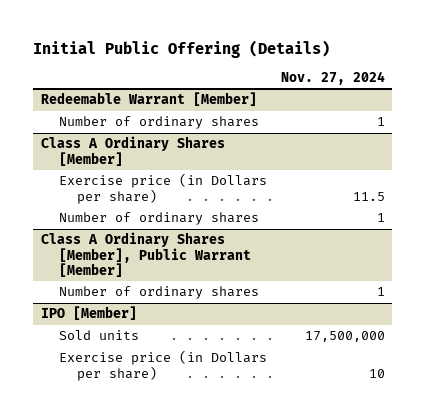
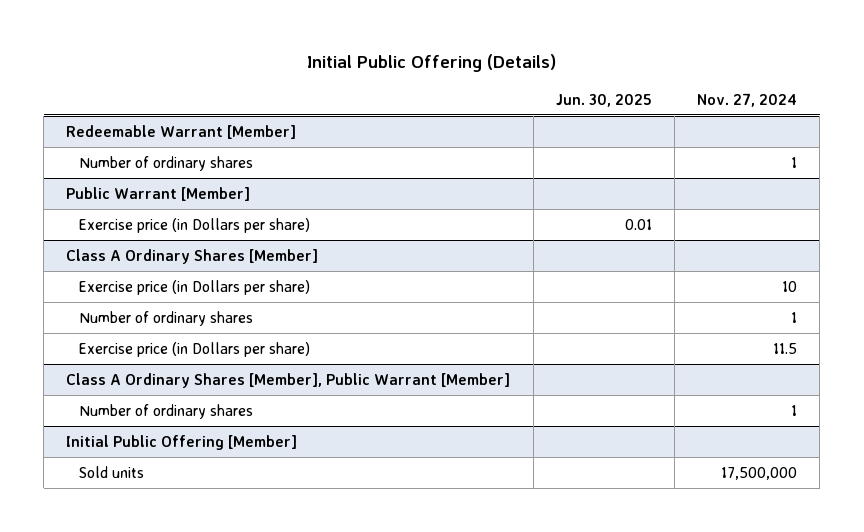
none -> [555,93,652,107] Jun. 30, 2025
none -> [66,186,251,201] Public Warrant [Member]
none -> [79,217,311,233] Exercise price (in Dollars per share)
none -> [79,279,311,295] Exercise price (in Dollars per share)
[58,173,267,204] Exercise price (in Dollars per share) -> [79,341,311,357] Exercise price (in Dollars per share)
[40,306,137,321] IPO [Member] -> [66,434,298,450] Initial Public Offering [Member]
[58,350,267,381] Exercise price (in Dollars per share) -> none

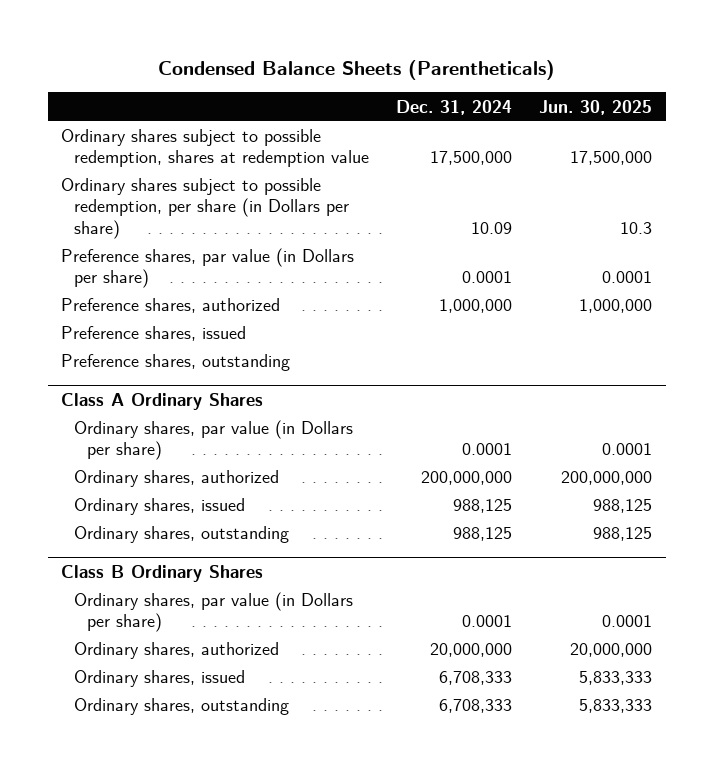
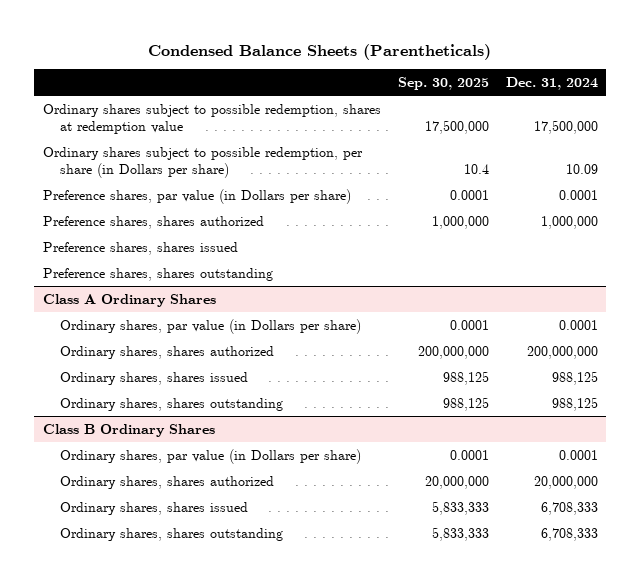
[539,99,653,115] Jun. 30, 2025 -> none
none -> [397,76,489,90] Sep. 30, 2025
[61,298,281,314] Preference shares, authorized -> [42,215,264,229] Preference shares, shares authorized
[61,326,247,342] Preference shares, issued -> [42,241,238,255] Preference shares, shares issued
[61,354,291,372] Preference shares, outstanding -> [42,267,273,281] Preference shares, shares outstanding
[74,470,280,488] Ordinary shares, authorized -> [60,345,275,359] Ordinary shares, shares authorized
[74,498,246,516] Ordinary shares, issued -> [60,371,249,385] Ordinary shares, shares issued
[74,526,290,544] Ordinary shares, outstanding -> [60,397,284,411] Ordinary shares, shares outstanding
[74,642,280,660] Ordinary shares, authorized -> [60,475,275,489] Ordinary shares, shares authorized
[74,670,246,688] Ordinary shares, issued -> [60,501,249,515] Ordinary shares, shares issued
[74,698,290,716] Ordinary shares, outstanding -> [60,527,284,541] Ordinary shares, shares outstanding

